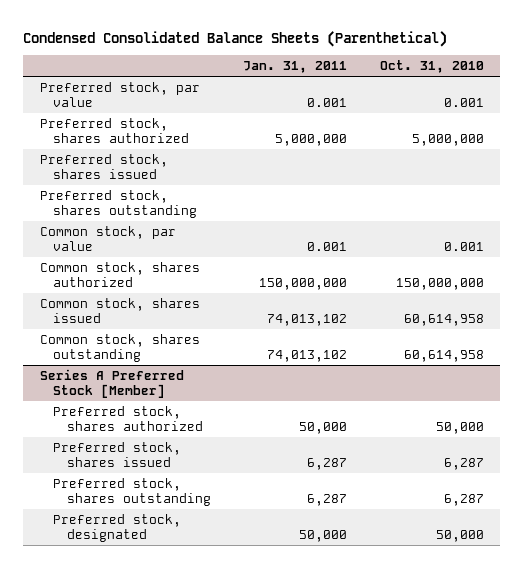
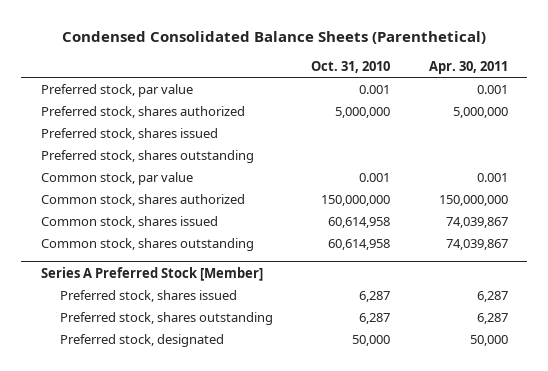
[243,60,348,73] Jan. 31, 2011 -> none
none -> [428,60,508,74] Apr. 30, 2011
[53,406,203,431] Preferred stock, shares authorized -> none

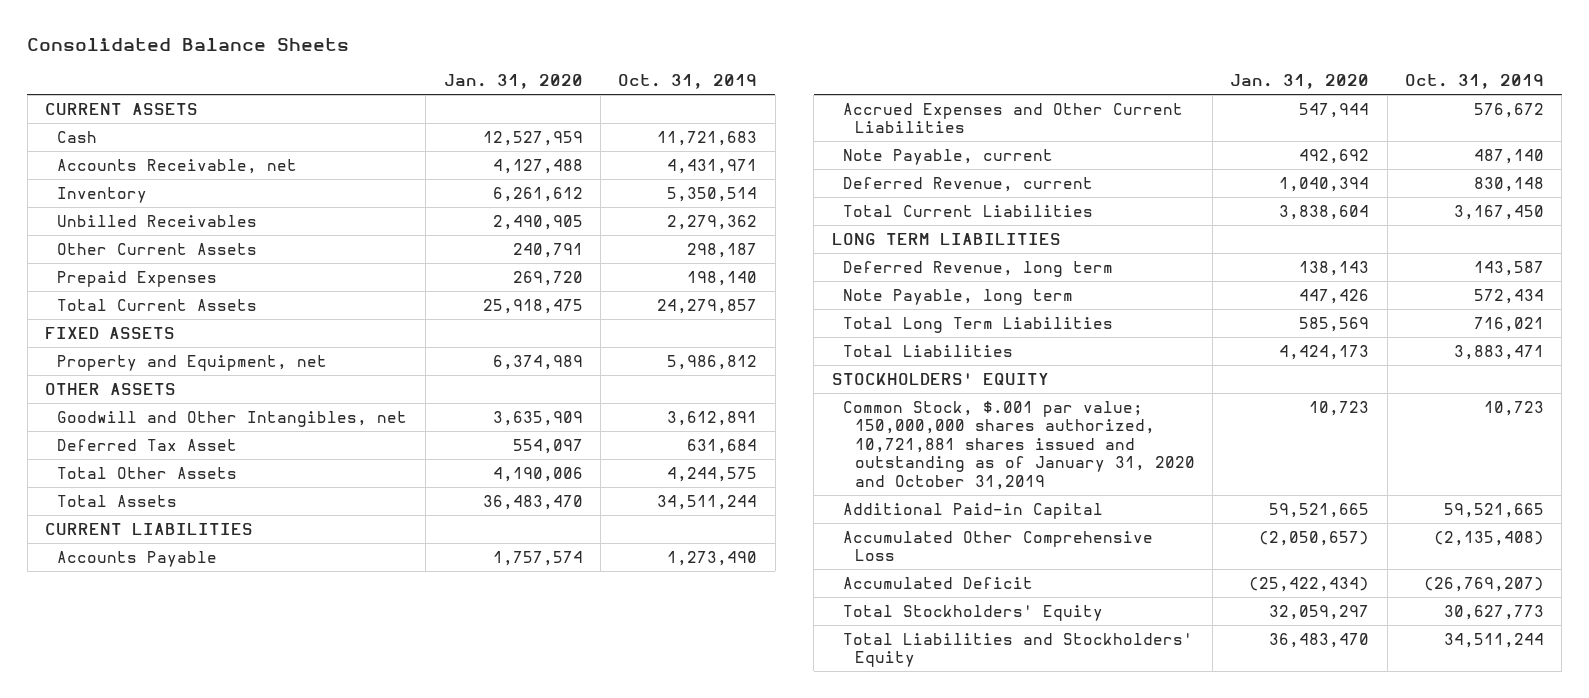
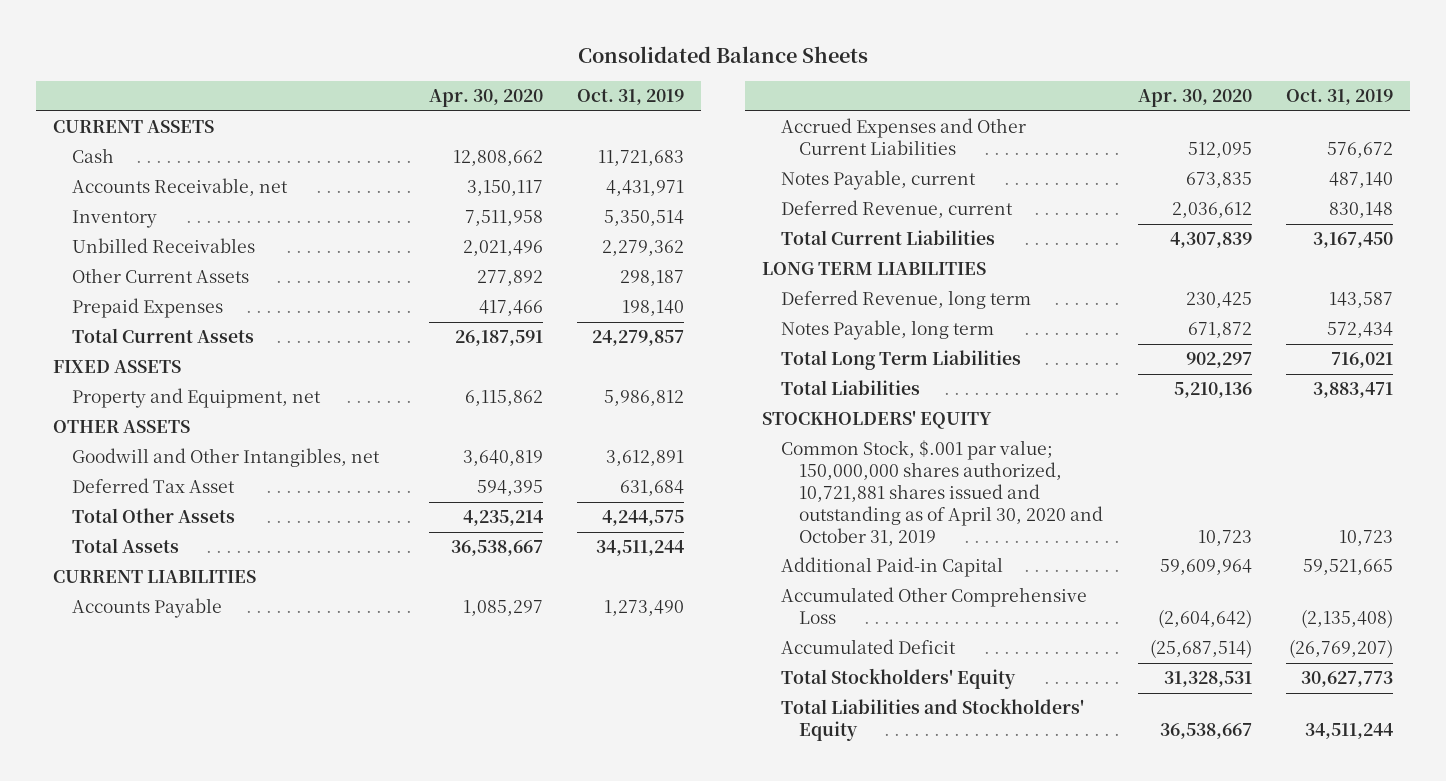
[443,74,583,90] Jan. 31, 2020 -> none
none -> [428,89,543,108] Apr. 30, 2020
[843,148,1054,165] Note Payable, current -> [780,170,976,191] Notes Payable, current
[843,288,1074,305] Note Payable, long term -> [780,320,994,341] Notes Payable, long term
[843,400,1195,490] Common Stock, $.001 par value; 150,000,000 shares authorized, 10,721,881 shares issued and outstanding as of January 31, 2020 and October 31,2019 -> [780,440,1104,546] Common Stock, $.001 par value; 150,000,000 shares authorized, 10,721,881 shares issued and outstanding as of April 30, 2020 and October 31, 2019

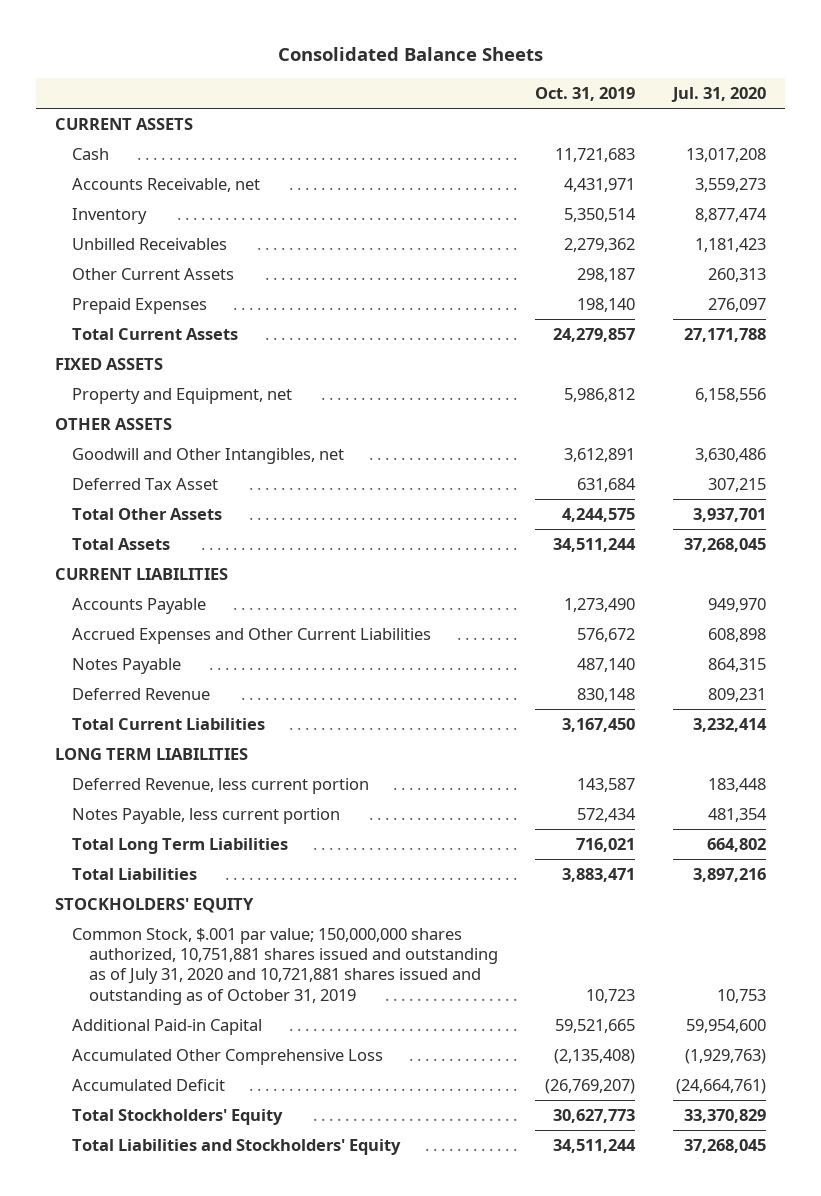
[428,89,543,108] Apr. 30, 2020 -> none
none -> [671,86,767,102] Jul. 31, 2020
[780,170,976,191] Notes Payable, current -> [71,658,181,675] Notes Payable
[780,200,1013,219] Deferred Revenue, current -> [71,688,210,701] Deferred Revenue
[780,290,1031,310] Deferred Revenue, long term -> [71,778,369,795] Deferred Revenue, less current portion
[780,320,994,341] Notes Payable, long term -> [71,808,340,825] Notes Payable, less current portion
[780,440,1104,546] Common Stock, $.001 par value; 150,000,000 shares authorized, 10,721,881 shares issued and outstanding as of April 30, 2020 and October 31, 2019 -> [71,928,498,1005] Common Stock, $.001 par value; 150,000,000 shares authorized, 10,751,881 shares issued and outstanding as of July 31, 2020 and 10,721,881 shares issued and outstanding as of October 31, 2019

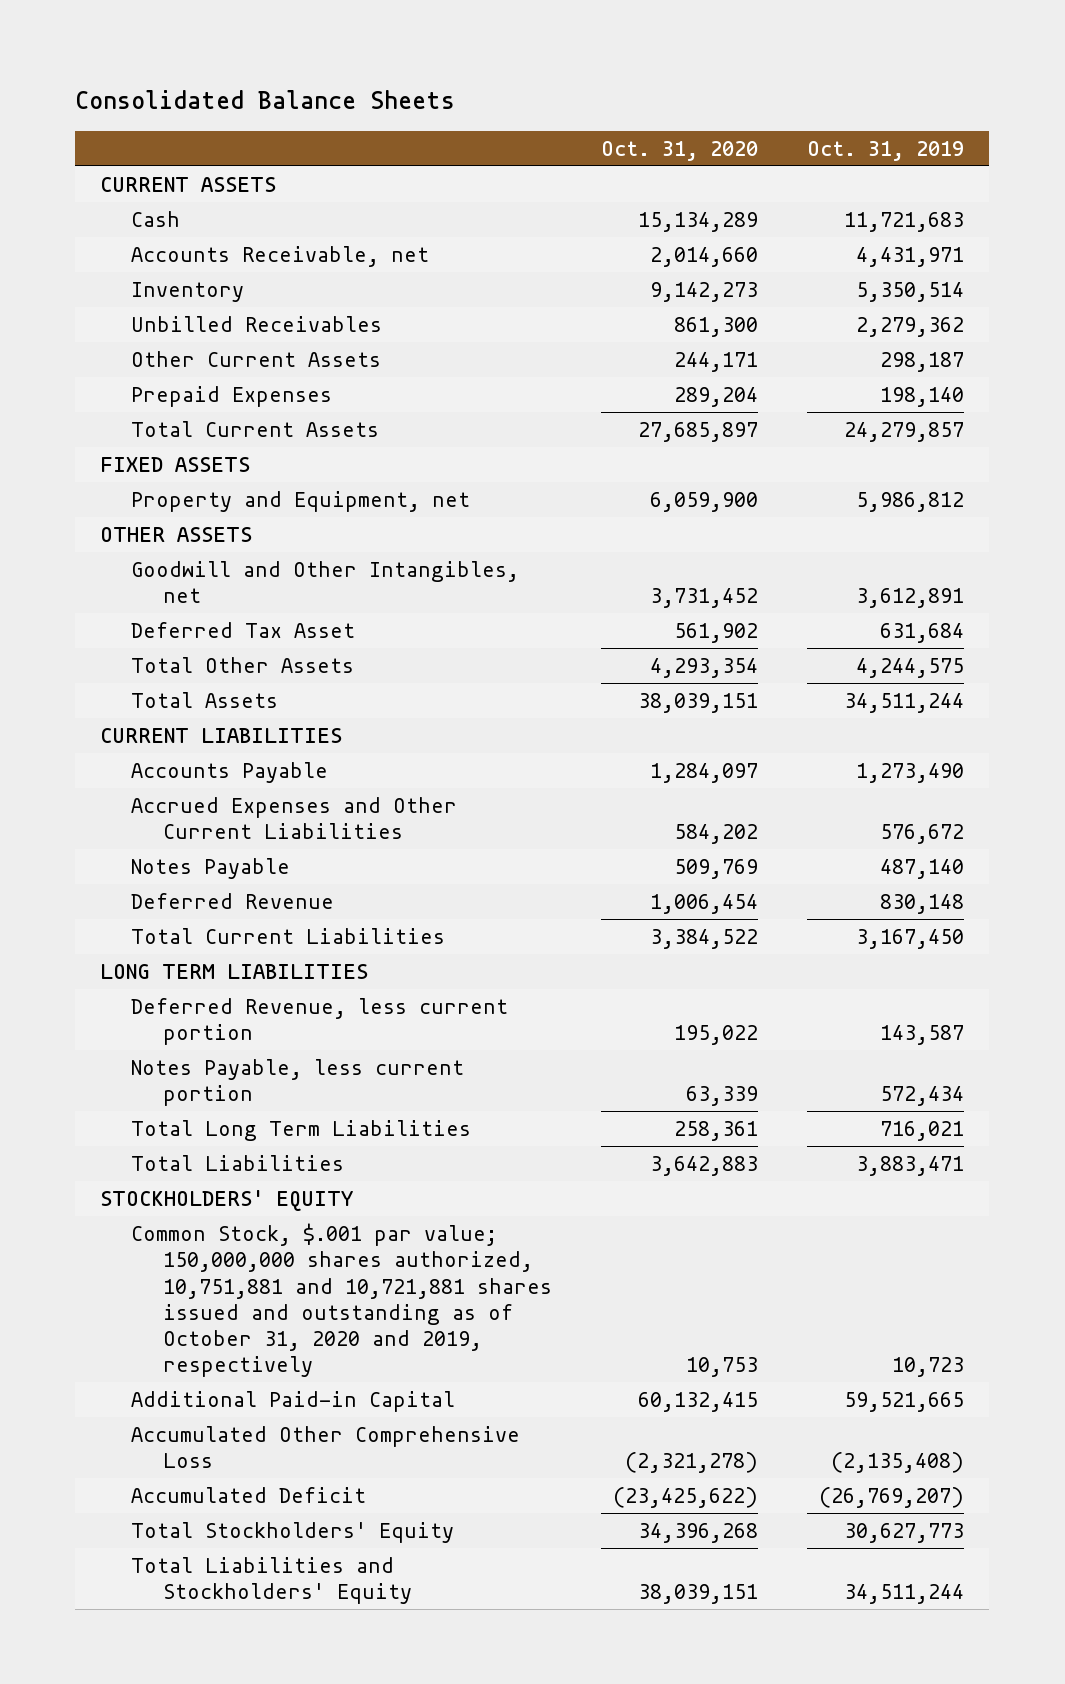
[671,86,767,102] Jul. 31, 2020 -> none
none -> [601,140,759,161] Oct. 31, 2020
[71,928,498,1005] Common Stock, $.001 par value; 150,000,000 shares authorized, 10,751,881 shares issued and outstanding as of July 31, 2020 and 10,721,881 shares issued and outstanding as of October 31, 2019 -> [131,1223,552,1378] Common Stock, $.001 par value; 150,000,000 shares authorized, 10,751,881 and 10,721,881 shares issued and outstanding as of October 31, 2020 and 2019, respectively

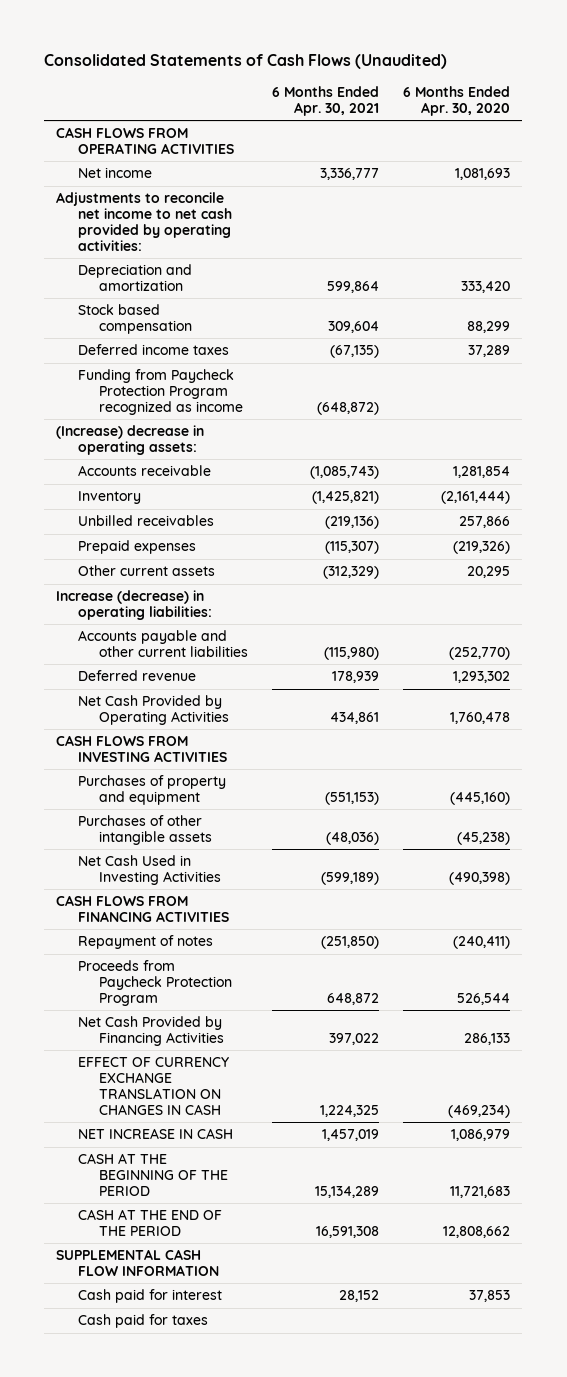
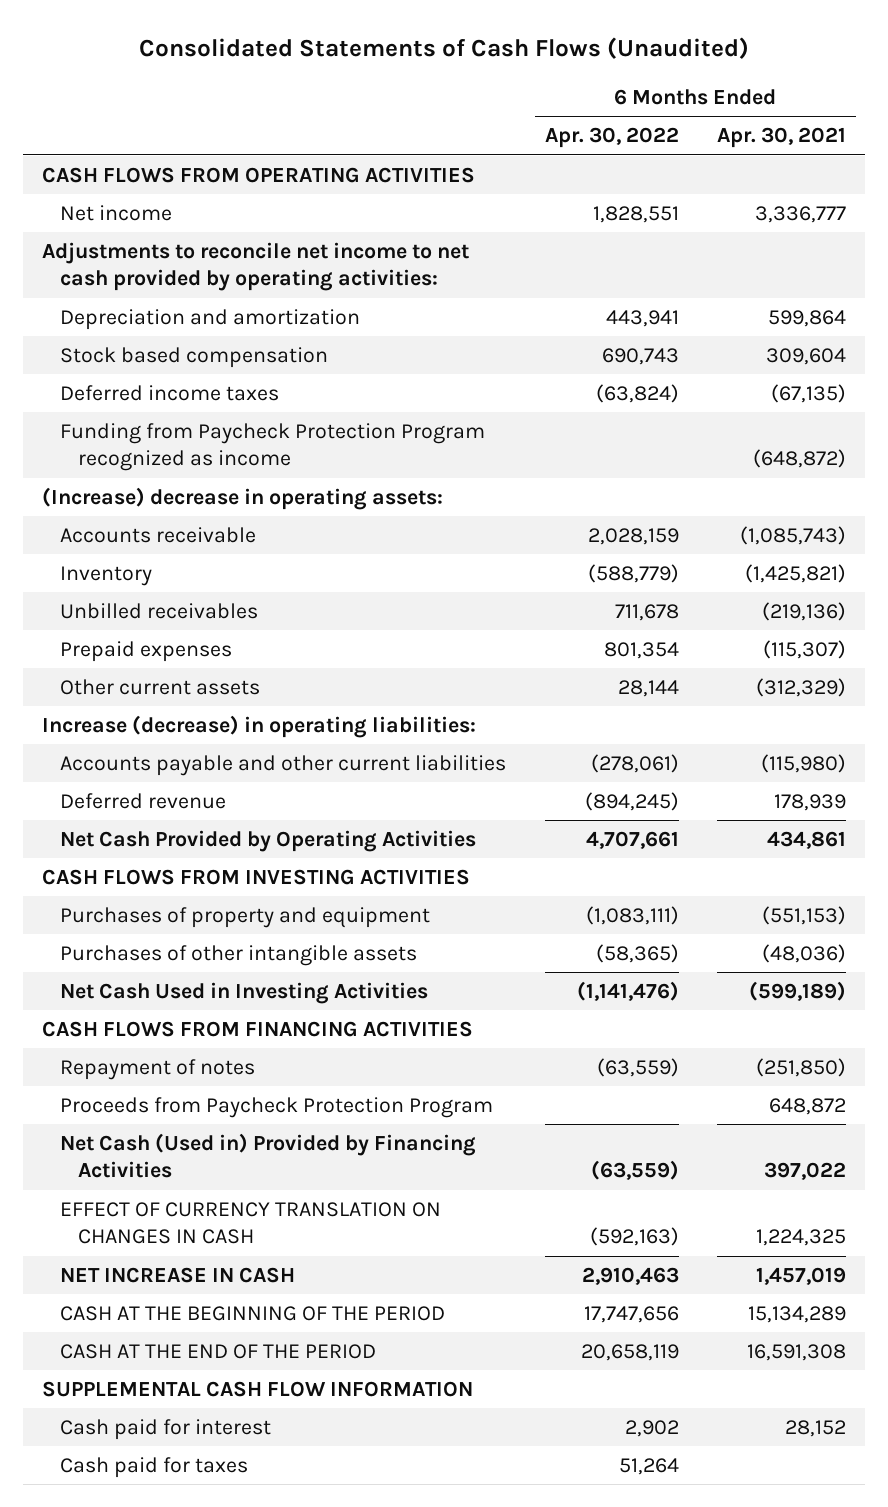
[403,85,511,116] 6 Months Ended Apr. 30, 2020 -> none
none -> [544,127,679,149] Apr. 30, 2022
[77,1016,224,1047] Net Cash Provided by Financing Activities -> [60,1132,477,1179] Net Cash (Used in) Provided by Financing Activities
[77,1057,229,1116] EFFECT OF CURRENCY EXCHANGE TRANSLATION ON CHANGES IN CASH -> [60,1201,442,1245] EFFECT OF CURRENCY TRANSLATION ON CHANGES IN CASH

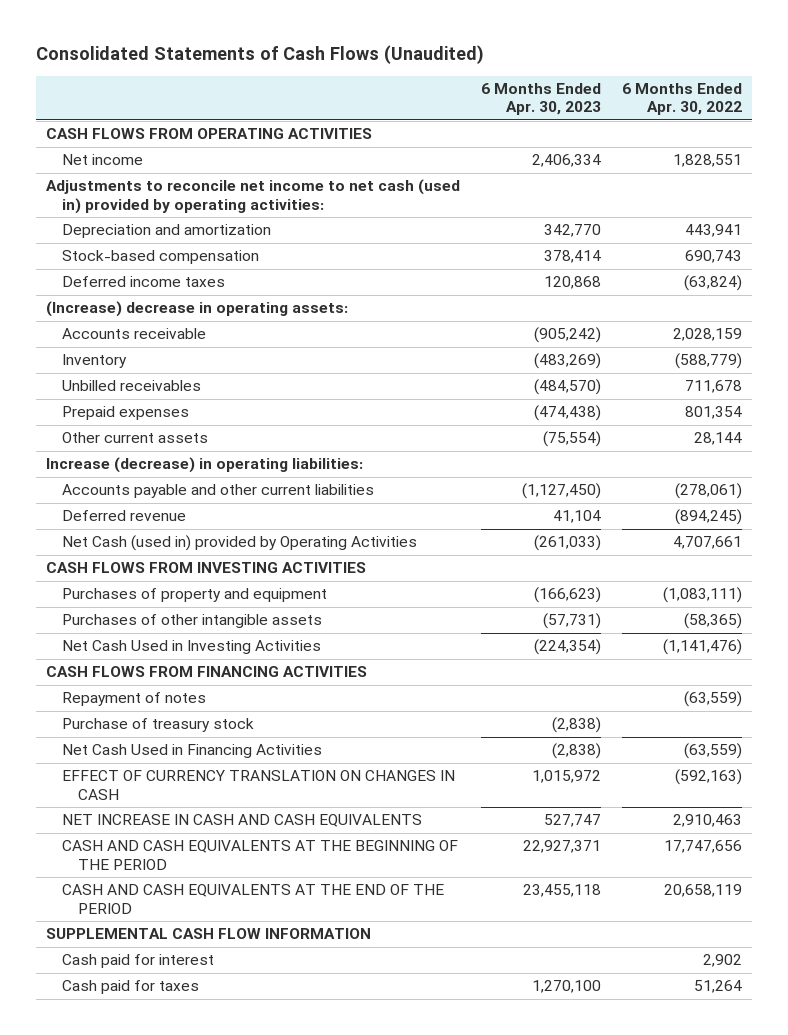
[716,127,846,149] Apr. 30, 2021 -> none
none -> [480,83,601,116] 6 Months Ended Apr. 30, 2023
[42,241,470,292] Adjustments to reconcile net income to net cash provided by operating activities: -> [46,179,461,214] Adjustments to reconcile net income to net cash (used in) provided by operating activities:
[60,346,329,368] Stock based compensation -> [61,250,259,265] Stock-based compensation
[60,422,486,472] Funding from Paycheck Protection Program recognized as income -> none
[60,829,477,852] Net Cash Provided by Operating Activities -> [61,535,417,552] Net Cash (used in) provided by Operating Activities
[60,1096,494,1118] Proceeds from Paycheck Protection Program -> none
none -> [61,718,254,733] Purchase of treasury stock
[60,1132,477,1179] Net Cash (Used in) Provided by Financing Activities -> [61,744,322,759] Net Cash Used in Financing Activities
[60,1266,296,1283] NET INCREASE IN CASH -> [61,814,422,828] NET INCREASE IN CASH AND CASH EQUIVALENTS
[60,1305,446,1321] CASH AT THE BEGINNING OF THE PERIOD -> [61,840,458,870] CASH AND CASH EQUIVALENTS AT THE BEGINNING OF THE PERIOD
[60,1343,377,1359] CASH AT THE END OF THE PERIOD -> [61,884,444,914] CASH AND CASH EQUIVALENTS AT THE END OF THE PERIOD

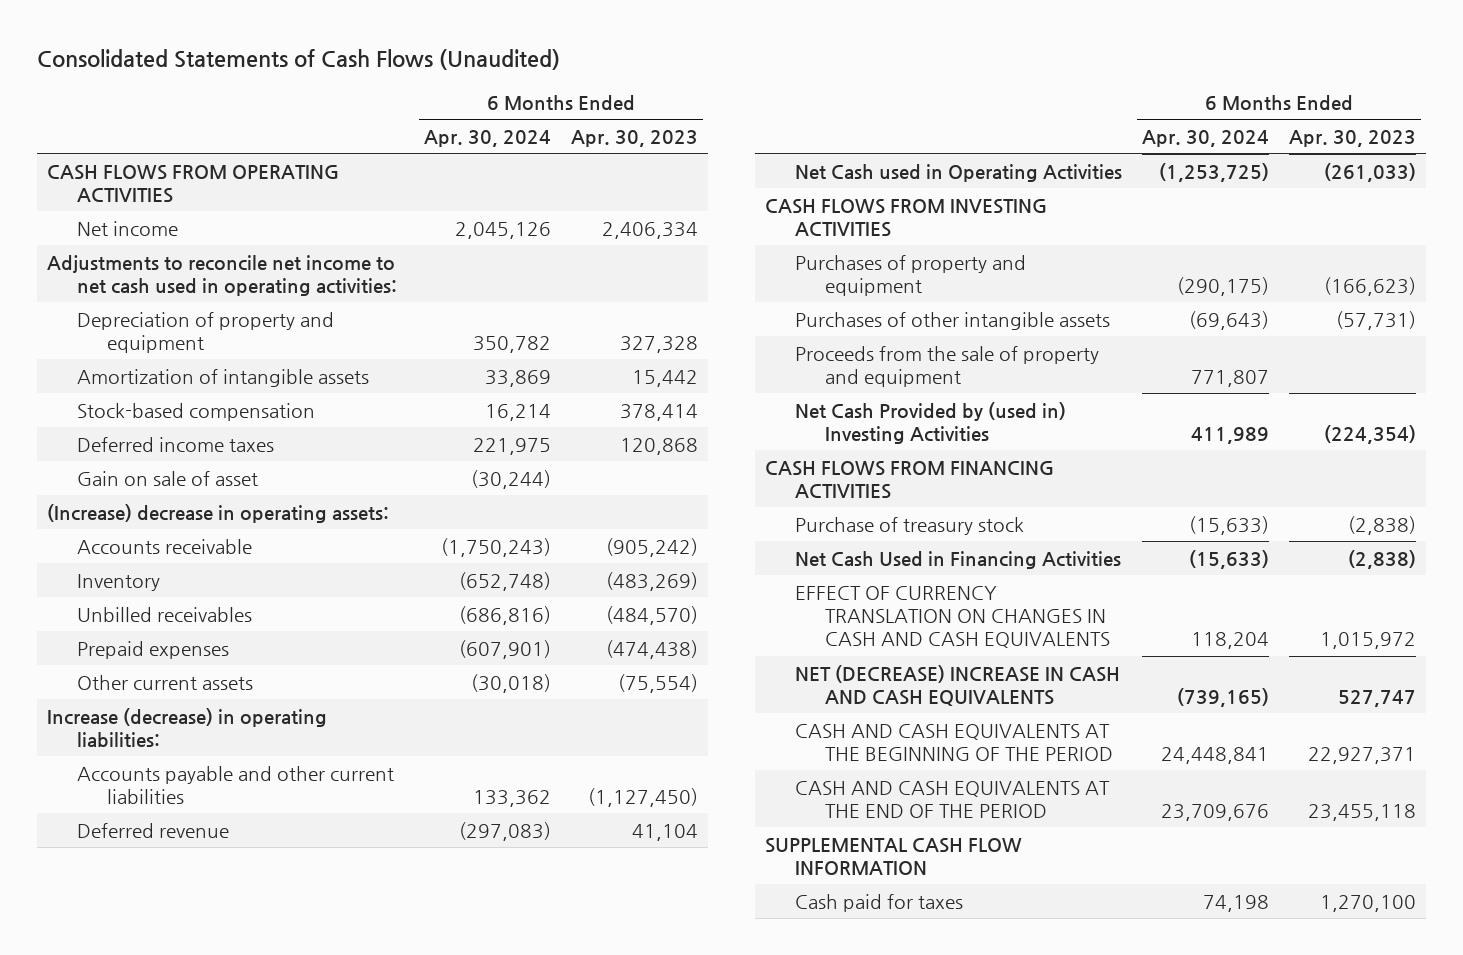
[621,83,742,116] 6 Months Ended Apr. 30, 2022 -> none
none -> [423,129,551,147] Apr. 30, 2024
[46,179,461,214] Adjustments to reconcile net income to net cash (used in) provided by operating activities: -> [47,254,397,296] Adjustments to reconcile net income to net cash used in operating activities:
[61,224,271,239] Depreciation and amortization -> [76,311,334,353] Depreciation of property and equipment
[543,224,601,238] 342,770 -> [619,335,698,353] 327,328
none -> [76,368,369,387] Amortization of intangible assets
none -> [76,470,258,486] Gain on sale of asset
[61,535,417,552] Net Cash (used in) provided by Operating Activities -> [794,163,1122,182] Net Cash used in Operating Activities
none -> [794,345,1099,387] Proceeds from the sale of property and equipment
[61,640,321,655] Net Cash Used in Investing Activities -> [794,401,1066,444] Net Cash Provided by (used in) Investing Activities
[61,692,206,707] Repayment of notes -> none
[61,770,455,800] EFFECT OF CURRENCY TRANSLATION ON CHANGES IN CASH -> [794,585,1110,649] EFFECT OF CURRENCY TRANSLATION ON CHANGES IN CASH AND CASH EQUIVALENTS
[61,814,422,828] NET INCREASE IN CASH AND CASH EQUIVALENTS -> [794,664,1120,706] NET (DECREASE) INCREASE IN CASH AND CASH EQUIVALENTS
[61,954,214,969] Cash paid for interest -> none

